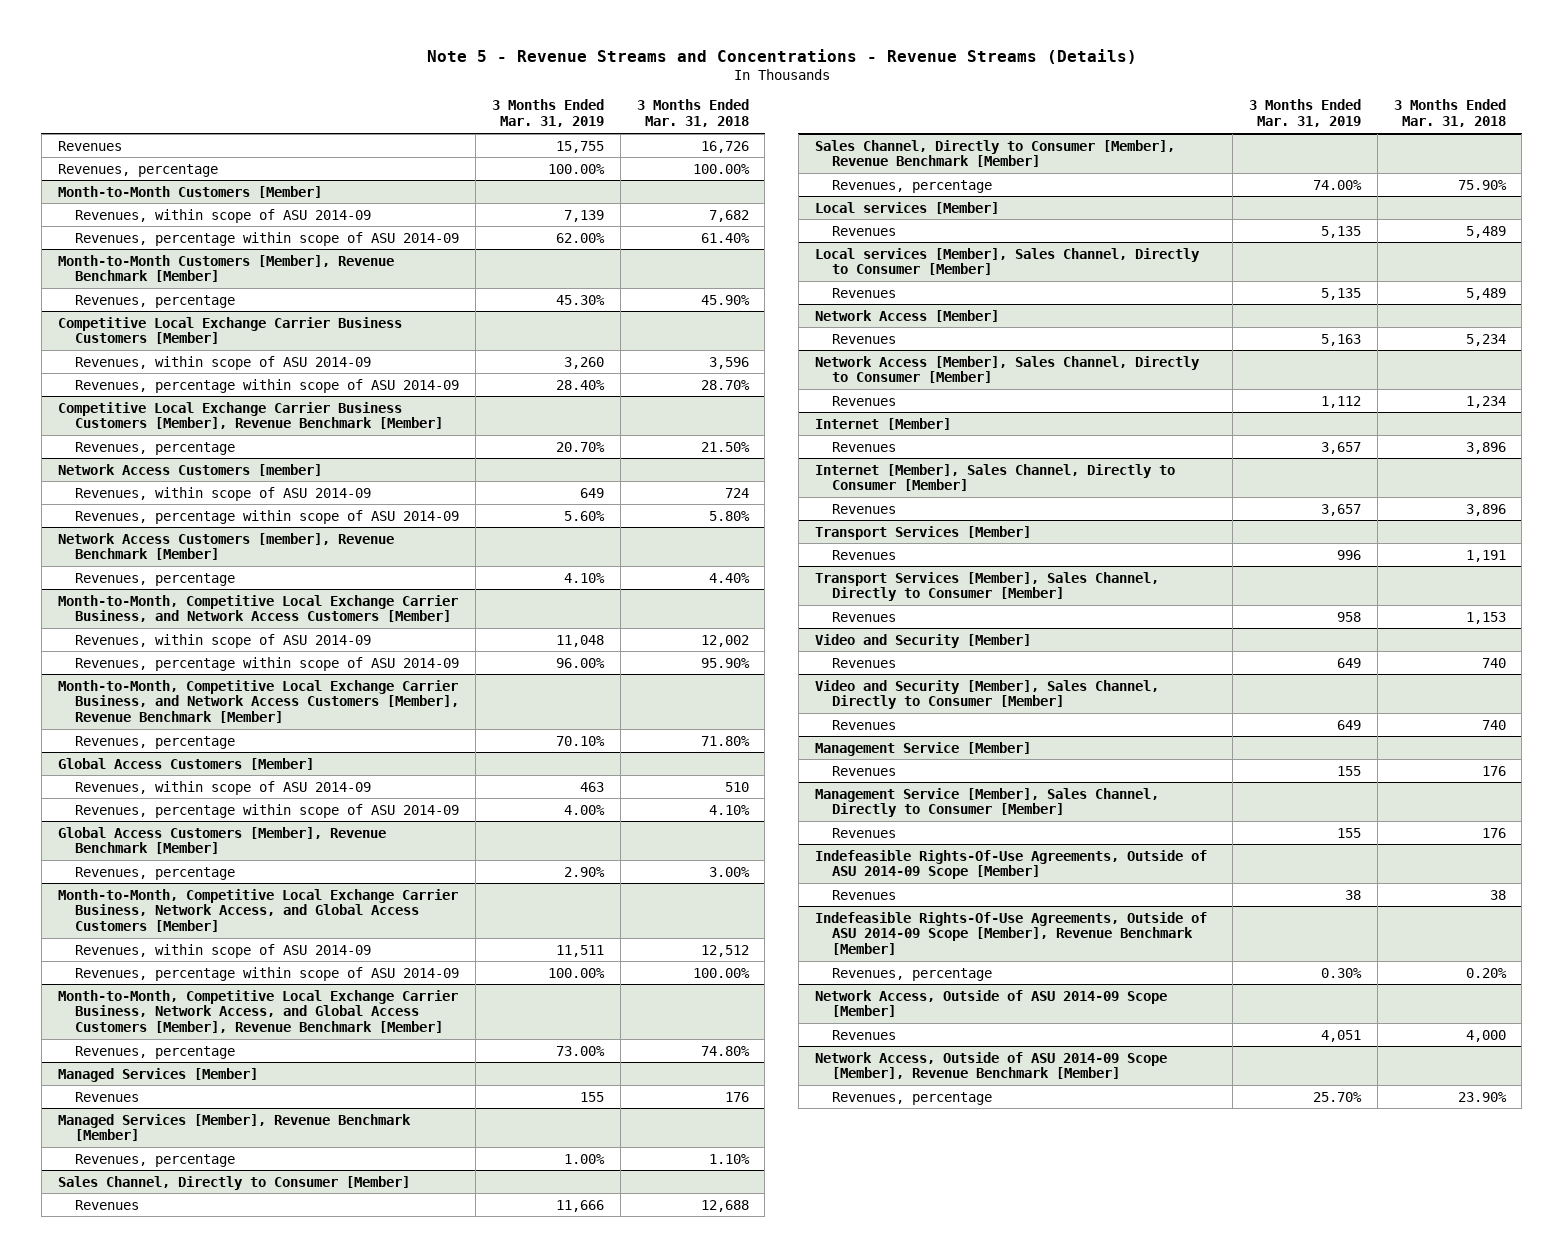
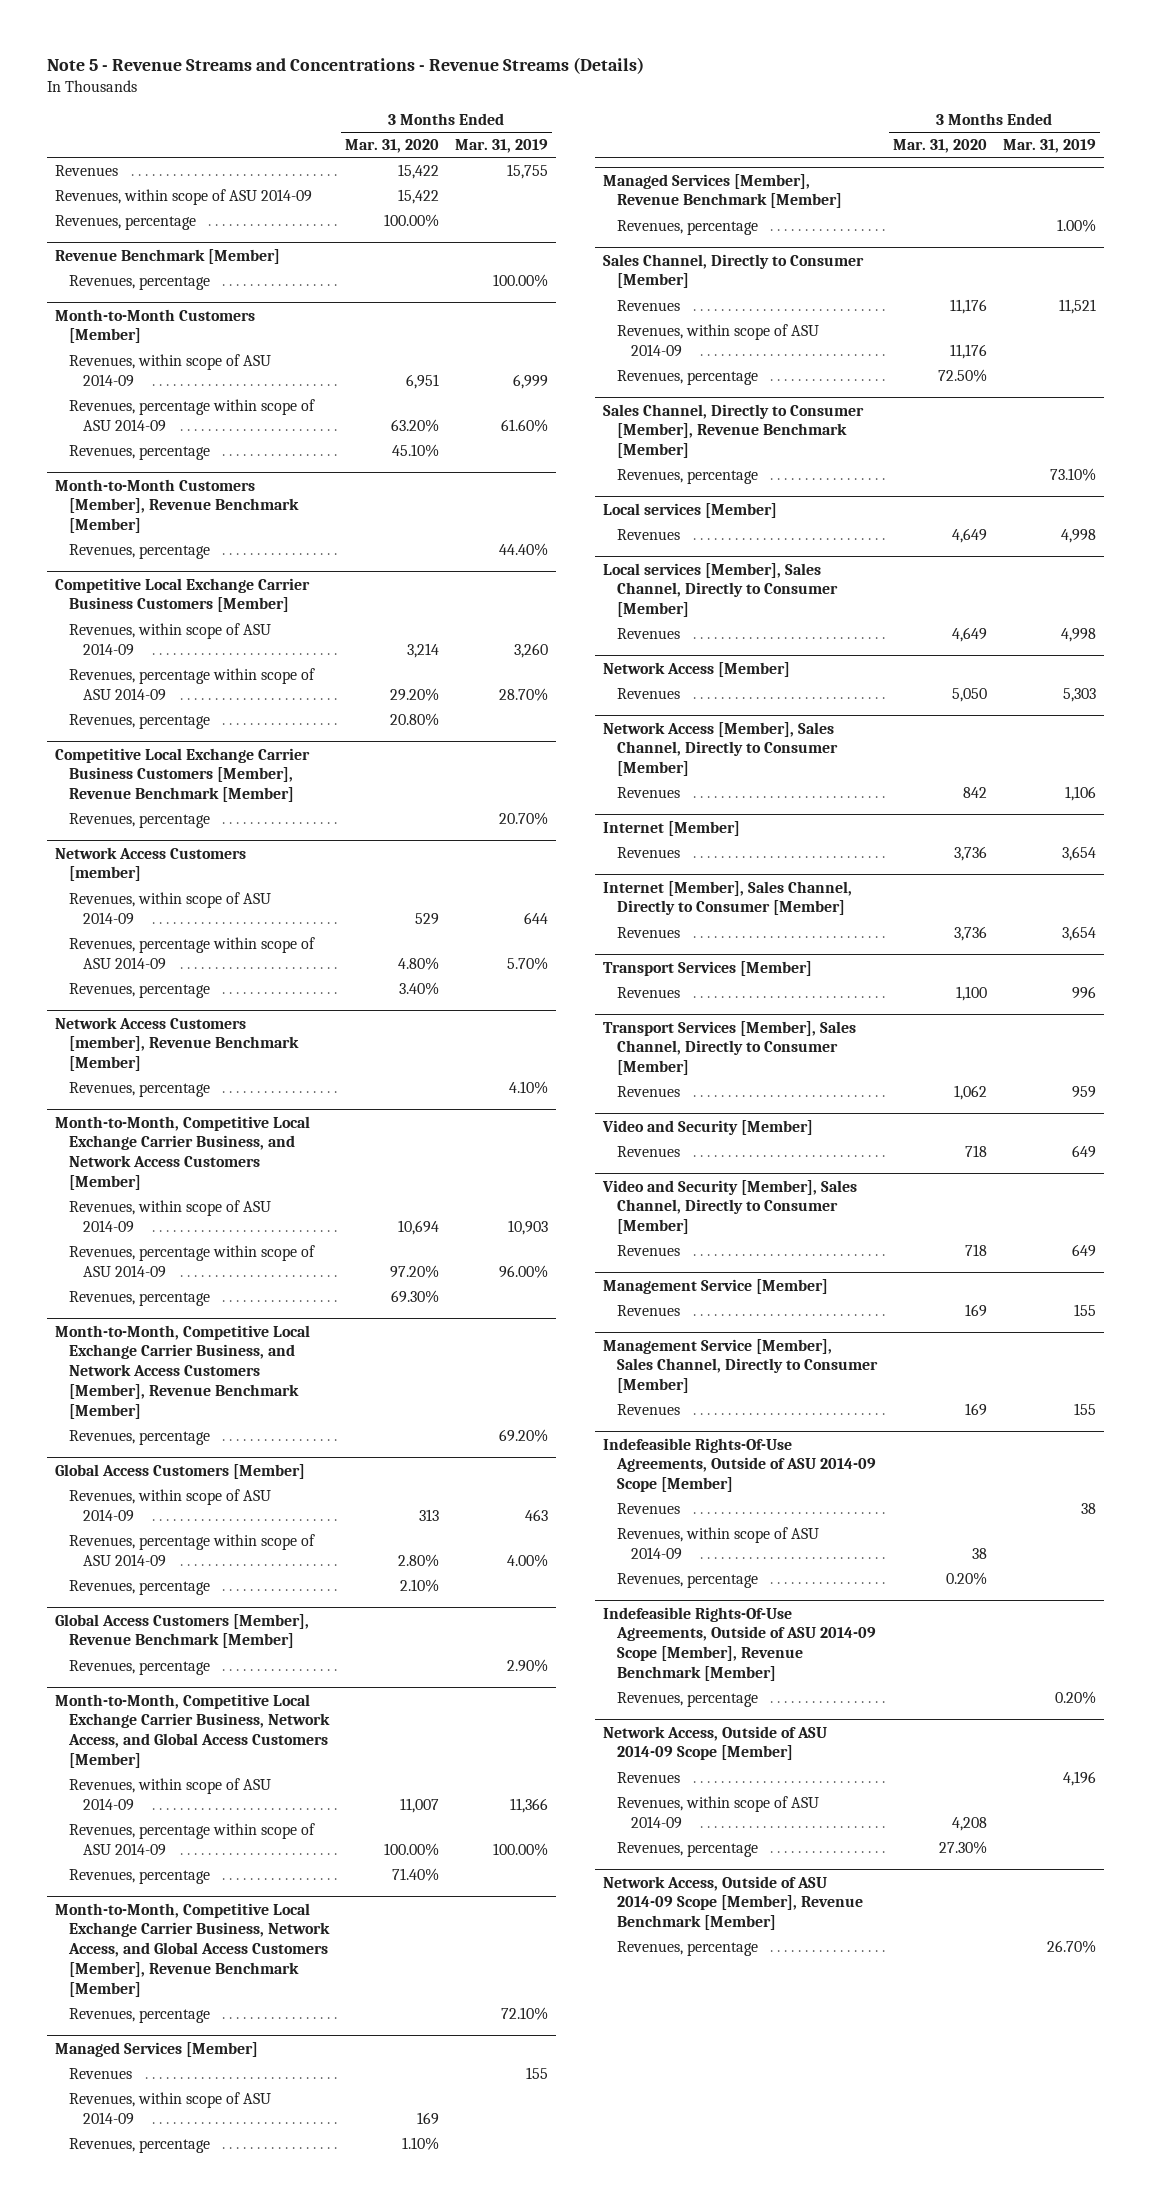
[636,99,749,128] 3 Months Ended Mar. 31, 2018 -> none
none -> [344,139,439,154] Mar. 31, 2020
none -> [54,188,312,205] Revenues, within scope of ASU 2014-09
none -> [54,214,196,230] Revenues, percentage
none -> [54,248,280,264] Revenue Benchmark [Member]
[563,209,604,222] 7,139 -> [512,373,548,389] 6,999
[555,232,605,243] 62.00% -> [500,418,548,432] 61.60%
none -> [68,444,210,460] Revenues, percentage
[555,294,605,305] 45.30% -> [498,542,548,556] 44.40%
[555,379,605,390] 28.40% -> [498,687,548,701] 28.70%
none -> [68,713,210,729] Revenues, percentage
[579,487,604,498] 649 -> [523,911,548,924] 644
[563,510,605,521] 5.60% -> [506,956,548,970] 5.70%
none -> [68,982,210,998] Revenues, percentage
[555,634,604,647] 11,048 -> [507,1219,548,1235] 10,903
none -> [68,1290,210,1306] Revenues, percentage
[555,735,605,746] 70.10% -> [498,1428,548,1442] 69.20%
none -> [68,1579,210,1595] Revenues, percentage
[555,944,604,957] 11,511 -> [509,1797,548,1813] 11,366
none -> [68,1868,210,1884] Revenues, percentage
[555,1045,605,1056] 73.00% -> [500,2006,548,2020] 72.10%
none -> [68,2091,271,2125] Revenues, within scope of ASU 2014-09
none -> [68,2137,210,2153] Revenues, percentage
[555,1199,604,1212] 11,666 -> [1058,298,1096,314] 11,521
none -> [616,323,819,357] Revenues, within scope of ASU 2014-09
none -> [616,369,758,385] Revenues, percentage
[1312,179,1362,190] 74.00% -> [1049,467,1096,481] 73.10%
[1320,225,1361,238] 5,135 -> [1060,528,1096,543] 4,998
[1320,287,1361,300] 5,135 -> [1060,627,1096,642] 4,998
[1320,333,1361,346] 5,163 -> [1062,687,1096,702] 5,303
[1320,395,1361,408] 1,112 -> [1064,785,1096,801] 1,106
[1320,441,1361,454] 3,657 -> [1061,845,1096,861] 3,654
[1320,503,1361,516] 3,657 -> [1061,925,1096,941] 3,654
[1336,611,1361,622] 958 -> [1071,1085,1096,1098] 959
none -> [616,1526,819,1560] Revenues, within scope of ASU 2014-09
none -> [616,1572,758,1588] Revenues, percentage
[1320,967,1362,978] 0.30% -> [1054,1690,1096,1704] 0.20%
[1320,1029,1361,1042] 4,051 -> [1062,1770,1096,1786] 4,196
none -> [616,1795,819,1829] Revenues, within scope of ASU 2014-09
none -> [616,1841,758,1857] Revenues, percentage
[1312,1091,1362,1102] 25.70% -> [1046,1939,1096,1953] 26.70%

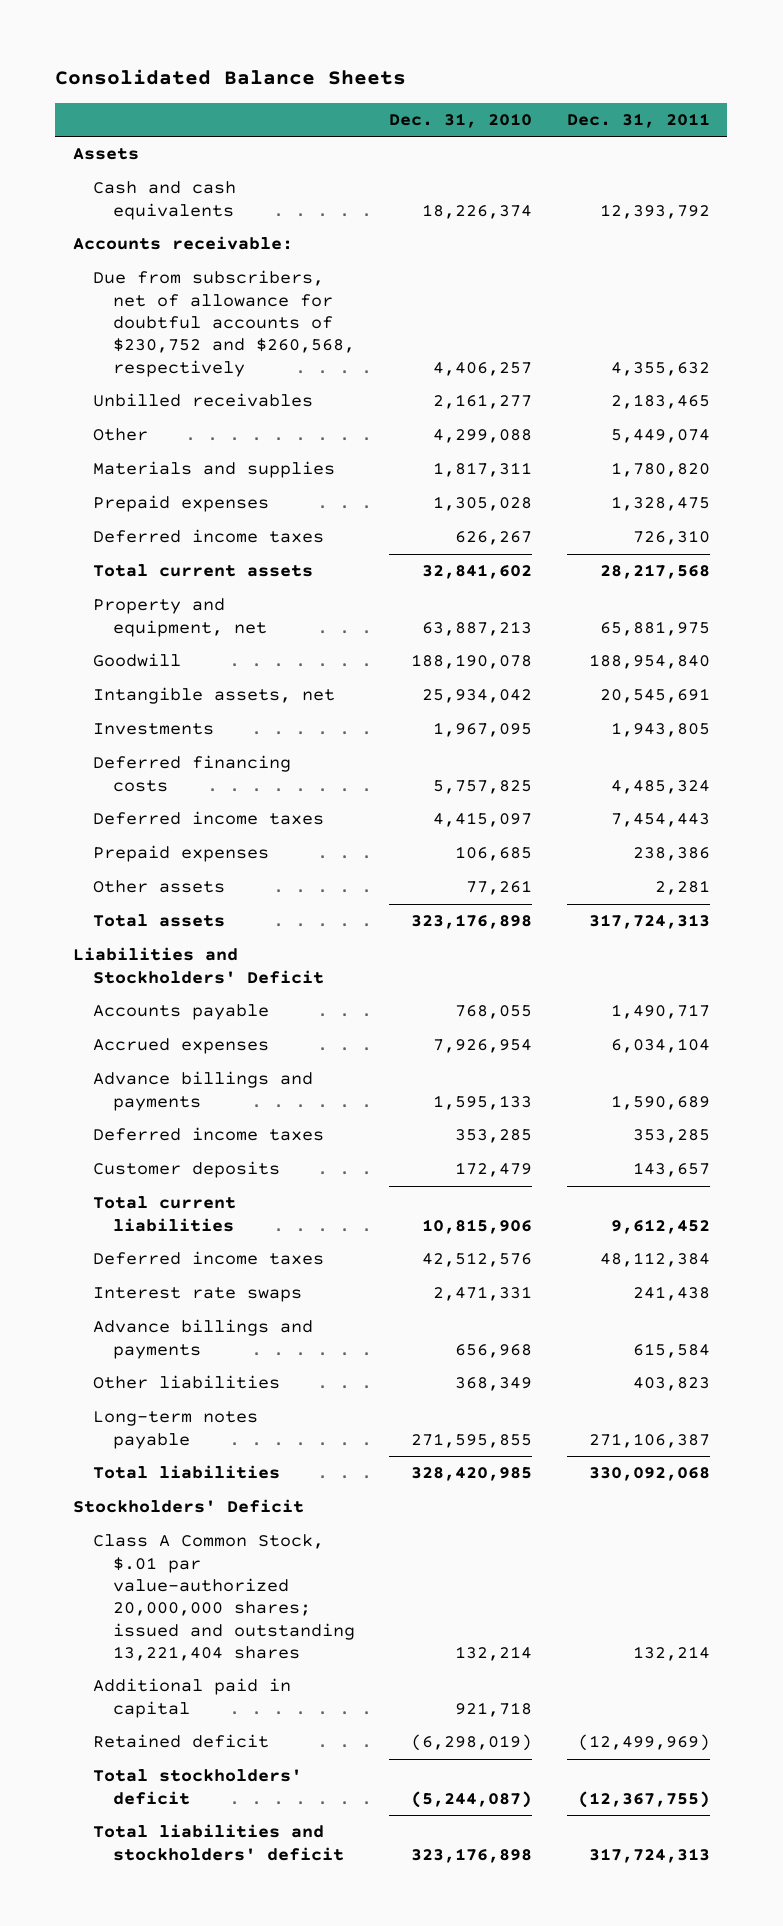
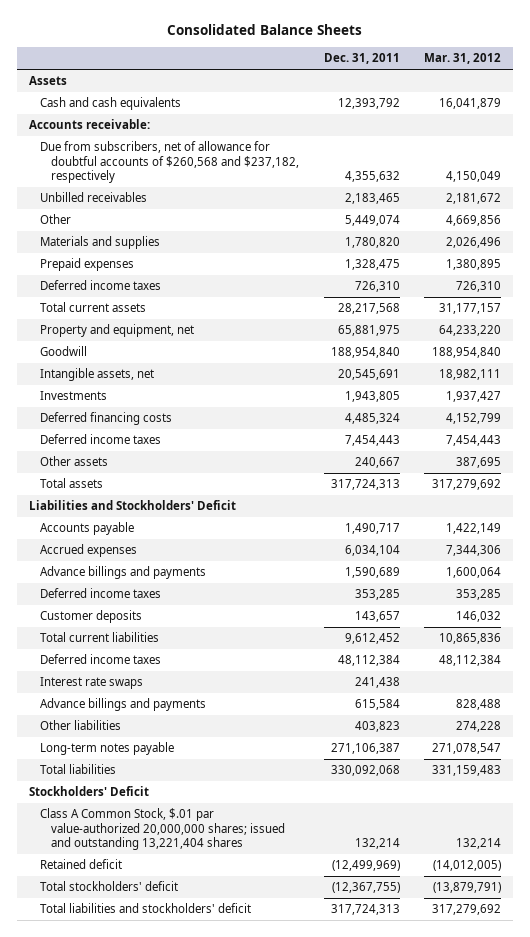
[389,113,533,129] Dec. 31, 2010 -> none
none -> [424,53,502,65] Mar. 31, 2012
[92,270,355,377] Due from subscribers, net of allowance for doubtful accounts of $230,752 and $260,568, respectively -> [40,141,299,184] Due from subscribers, net of allowance for doubtful accounts of $260,568 and $237,182, respectively
[92,845,269,863] Prepaid expenses -> none
[654,880,710,896] 2,281 -> [354,457,400,469] 240,667
[92,1678,291,1718] Additional paid in capital -> none

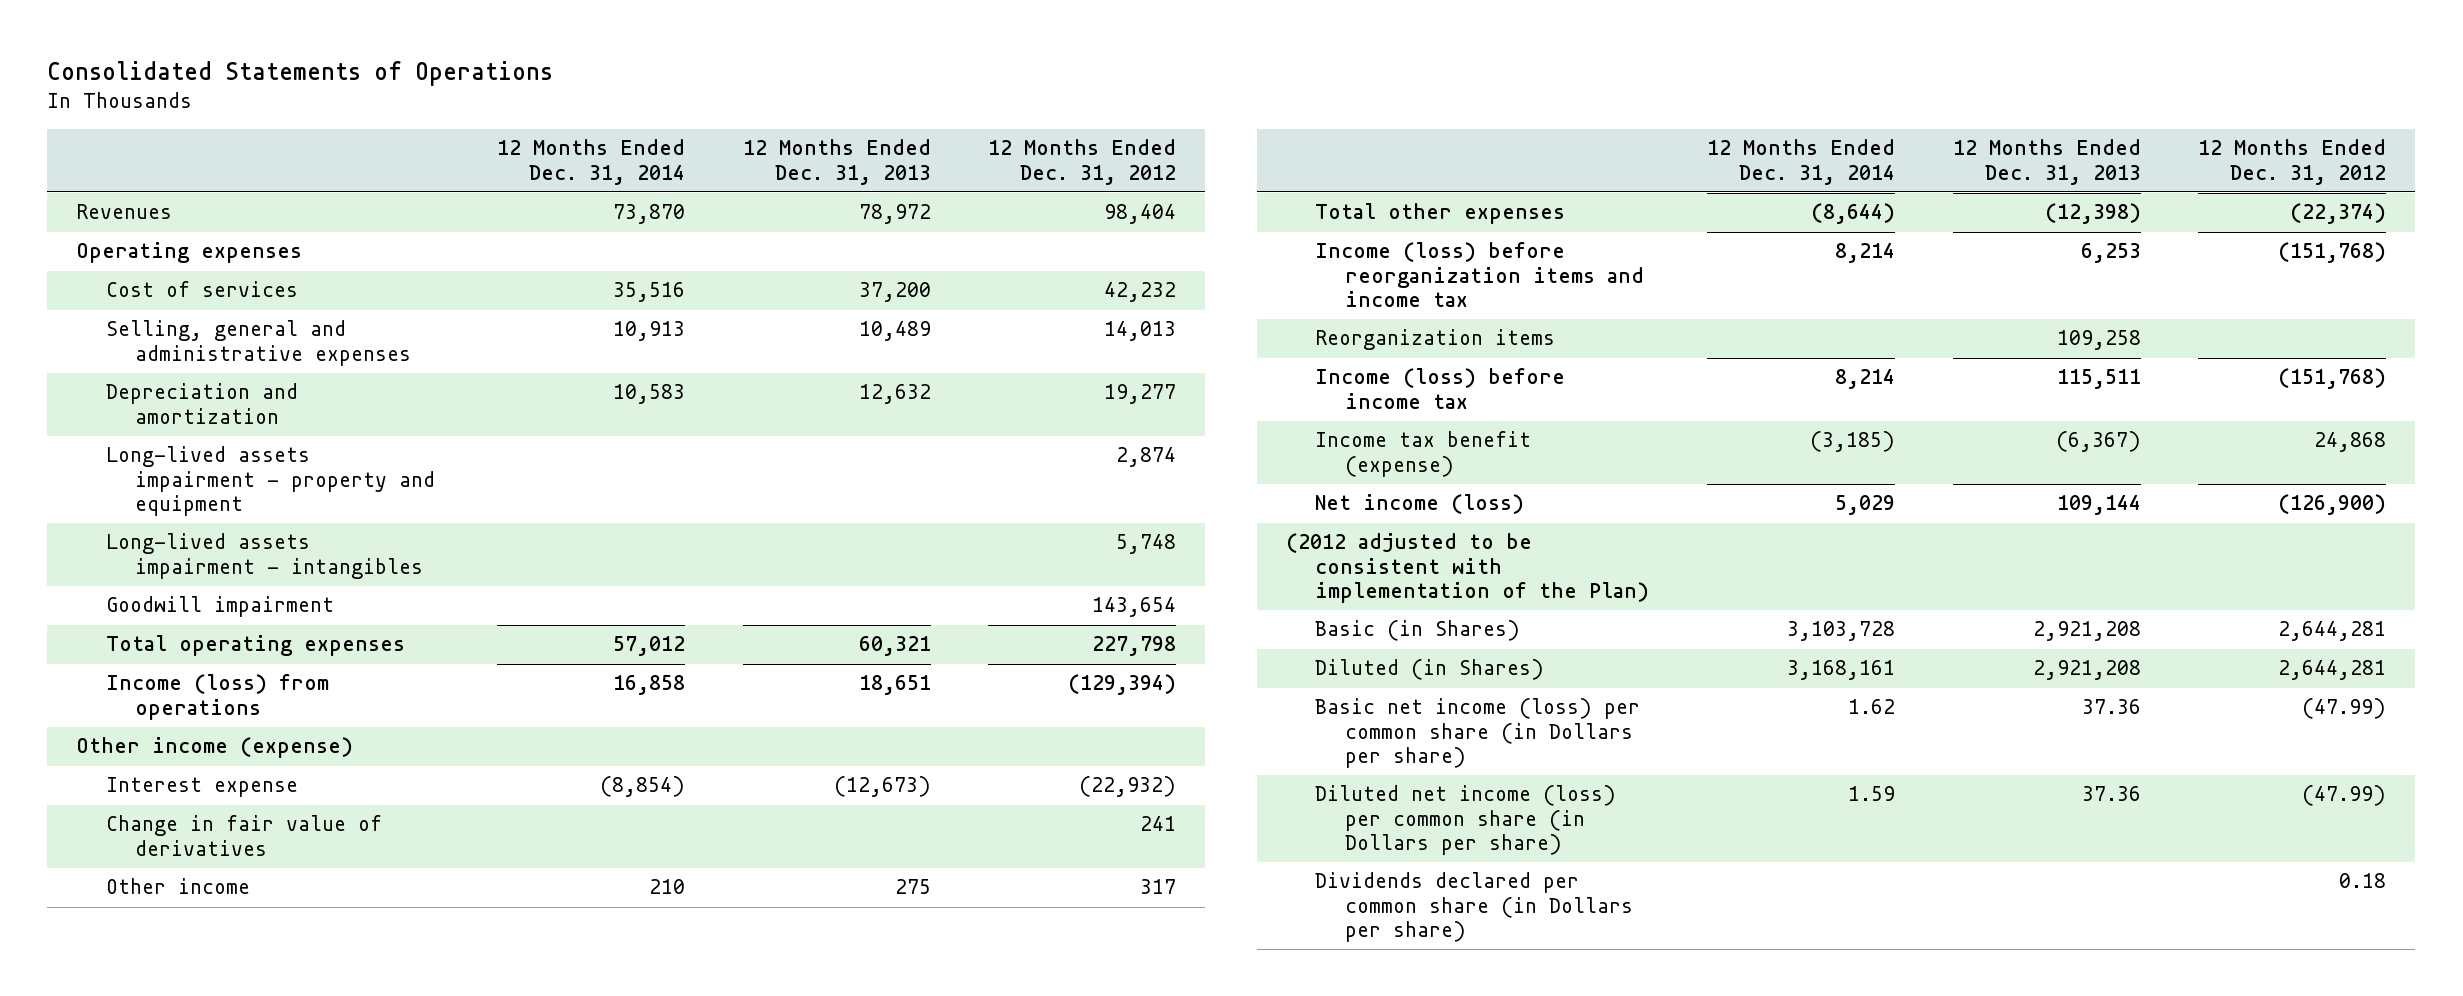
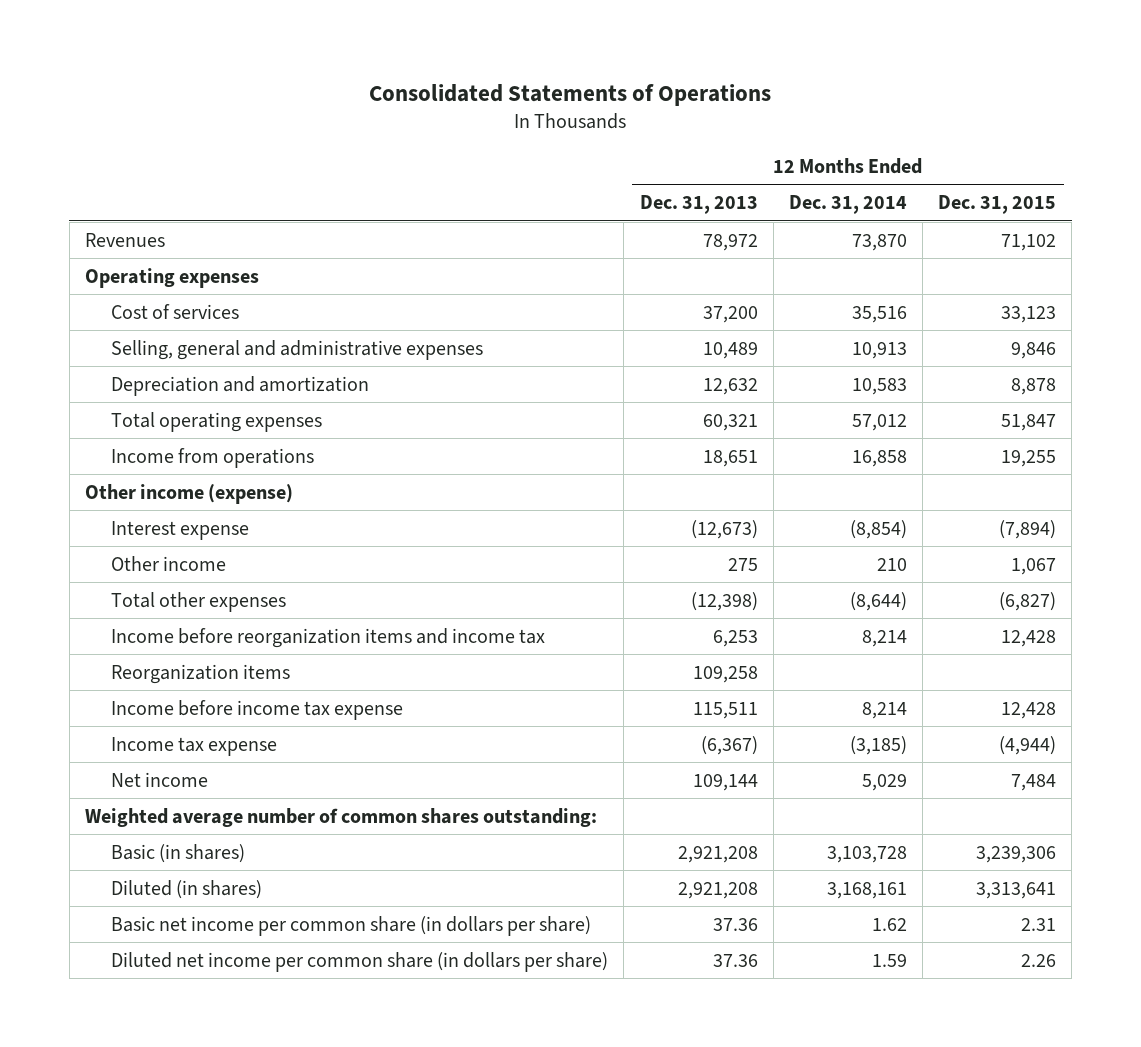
[988,139,1177,185] 12 Months Ended Dec. 31, 2012 -> none
none -> [937,195,1056,215] Dec. 31, 2015
[105,446,435,517] Long-lived assets impairment - property and equipment -> none
[105,533,423,579] Long-lived assets impairment - intangibles -> none
[105,596,334,618] Goodwill impairment -> none
[105,674,329,720] Income (loss) from operations -> [111,447,315,468] Income from operations
[105,815,382,856] Change in fair value of derivatives -> none
[1315,242,1644,308] Income (loss) before reorganization items and income tax -> [111,627,546,648] Income before reorganization items and income tax
[1286,533,1650,604] (2012 adjusted to be consistent with implementation of the Plan) -> none
[1315,872,1633,943] Dividends declared per common share (in Dollars per share) -> none
[1315,368,1566,409] Income (loss) before income tax -> [111,699,404,720] Income before income tax expense
[1315,431,1532,477] Income tax benefit (expense) -> [111,736,278,756] Income tax expense
[1315,494,1525,515] Net income (loss) -> [111,771,209,787] Net income
none -> [84,807,597,827] Weighted average number of common shares outstanding:
[1315,620,1521,642] Basic (in Shares) -> [111,843,246,863] Basic (in shares)
[1315,659,1545,681] Diluted (in Shares) -> [111,879,263,899] Diluted (in shares)
[1315,698,1641,769] Basic net income (loss) per common share (in Dollars per share) -> [111,915,592,936] Basic net income per common share (in dollars per share)
[1315,785,1617,856] Diluted net income (loss) per common share (in Dollars per share) -> [111,951,609,972] Diluted net income per common share (in dollars per share)

